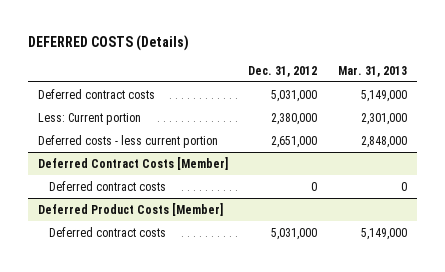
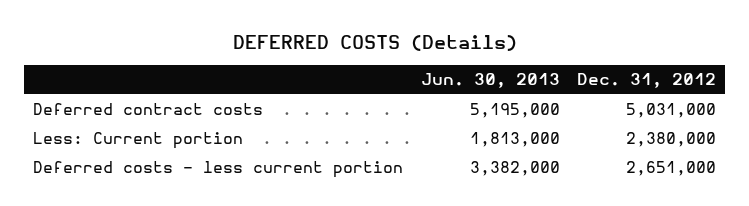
[337,65,407,77] Mar. 31, 2013 -> none
none -> [420,73,560,89] Jun. 30, 2013
[38,156,229,170] Deferred Contract Costs [Member] -> none
[48,180,166,191] Deferred contract costs -> none
[38,202,224,216] Deferred Product Costs [Member] -> none
[48,226,166,237] Deferred contract costs -> none

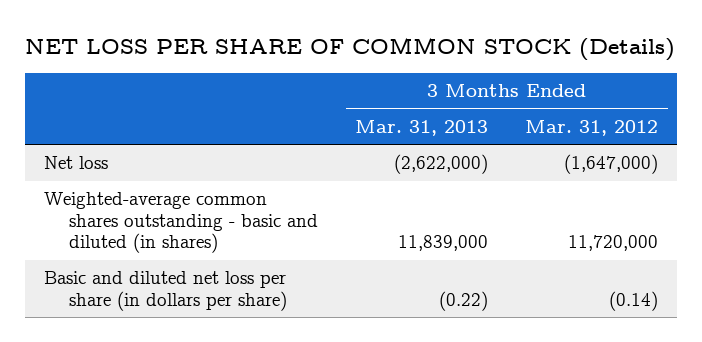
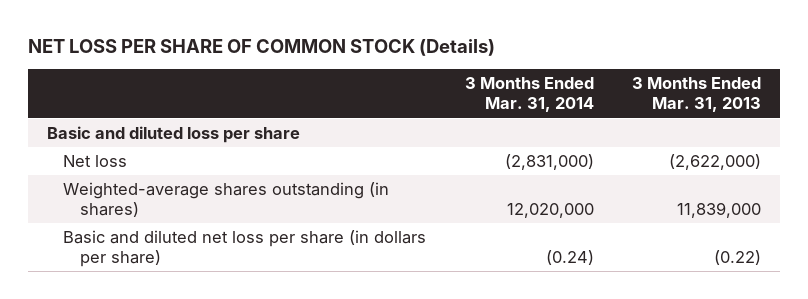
[525,120,659,137] Mar. 31, 2012 -> none
none -> [464,77,594,113] 3 Months Ended Mar. 31, 2014
none -> [46,126,300,144] Basic and diluted loss per share
[44,192,319,254] Weighted-average common shares outstanding - basic and diluted (in shares) -> [63,182,390,218] Weighted-average shares outstanding (in shares)

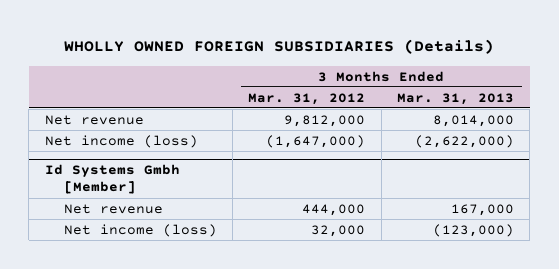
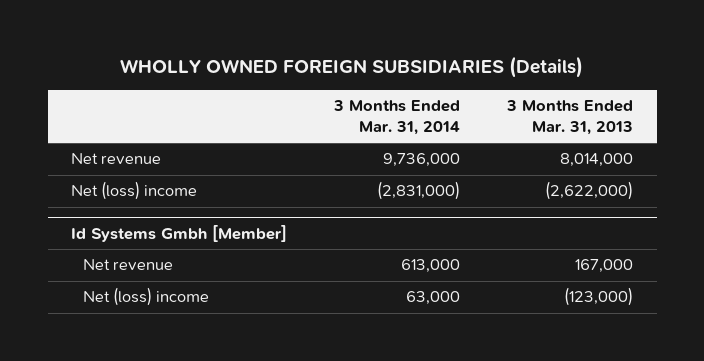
[248,92,366,105] Mar. 31, 2012 -> none
none -> [333,100,461,136] 3 Months Ended Mar. 31, 2014
[44,134,198,148] Net income (loss) -> [71,181,198,201] Net (loss) income
[63,223,217,237] Net income (loss) -> [82,287,209,307] Net (loss) income

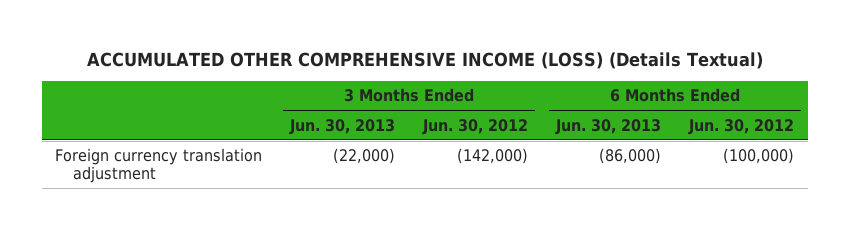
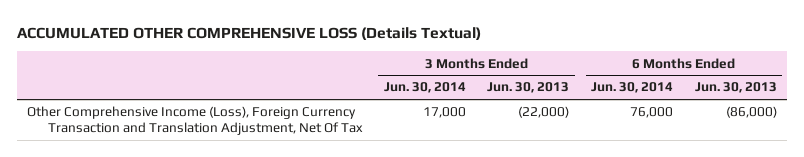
[86,51,763,69] ACCUMULATED OTHER COMPREHENSIVE INCOME (LOSS) (Details Textual) -> [16,26,481,40] ACCUMULATED OTHER COMPREHENSIVE LOSS (Details Textual)
[422,118,529,135] Jun. 30, 2012 -> none
[687,118,794,135] Jun. 30, 2012 -> none
none -> [383,82,466,94] Jun. 30, 2014
none -> [590,82,673,94] Jun. 30, 2014
[55,148,263,184] Foreign currency translation adjustment -> [27,106,364,136] Other Comprehensive Income (Loss), Foreign Currency Transaction and Translation Adjustment, Net Of Tax

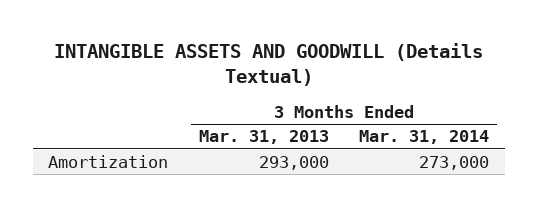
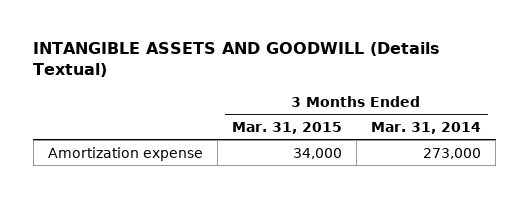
[198,130,329,145] Mar. 31, 2013 -> none
none -> [231,121,342,134] Mar. 31, 2015
[48,155,169,169] Amortization -> [47,146,203,161] Amortization expense

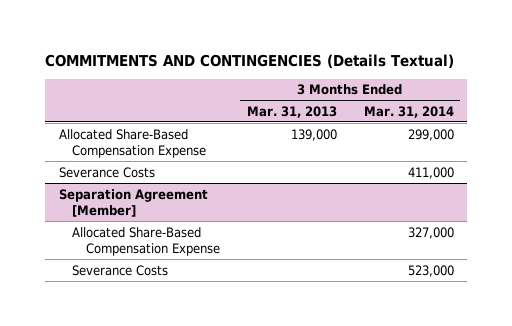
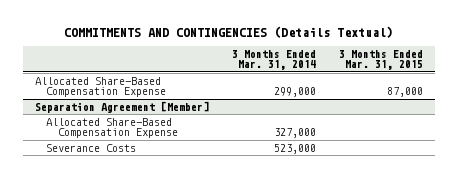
[246,105,337,118] Mar. 31, 2013 -> none
none -> [339,49,424,71] 3 Months Ended Mar. 31, 2015
[58,166,155,178] Severance Costs -> none

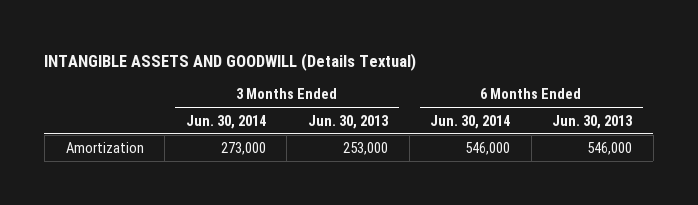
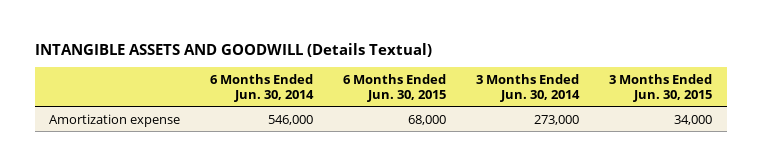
[307,114,389,129] Jun. 30, 2013 -> none
[552,114,634,129] Jun. 30, 2013 -> none
none -> [343,74,447,102] 6 Months Ended Jun. 30, 2015
none -> [608,74,712,102] 3 Months Ended Jun. 30, 2015
[65,142,144,154] Amortization -> [49,113,181,127] Amortization expense

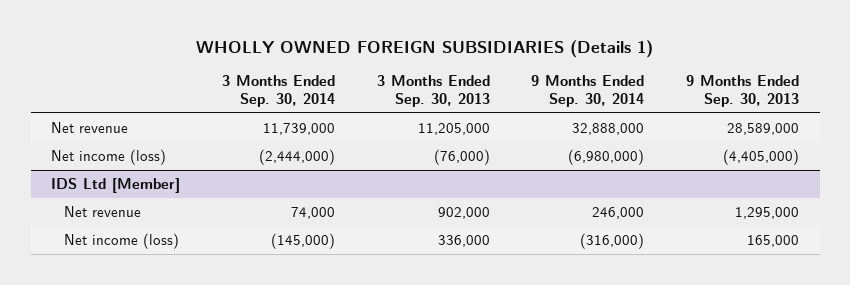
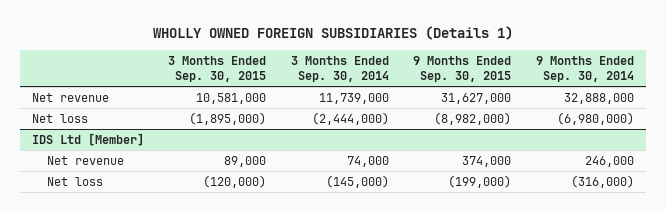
[376,75,490,108] 3 Months Ended Sep. 30, 2013 -> none
[685,75,799,108] 9 Months Ended Sep. 30, 2013 -> none
none -> [168,56,267,83] 3 Months Ended Sep. 30, 2015
none -> [413,56,512,83] 9 Months Ended Sep. 30, 2015
[51,148,167,165] Net income (loss) -> [31,113,88,123] Net loss
[63,232,179,249] Net income (loss) -> [46,176,103,186] Net loss

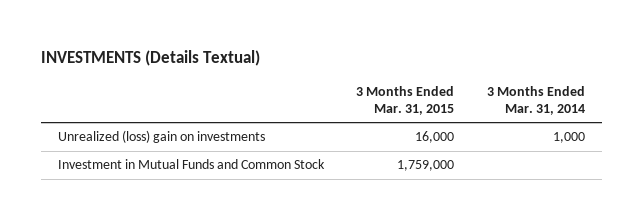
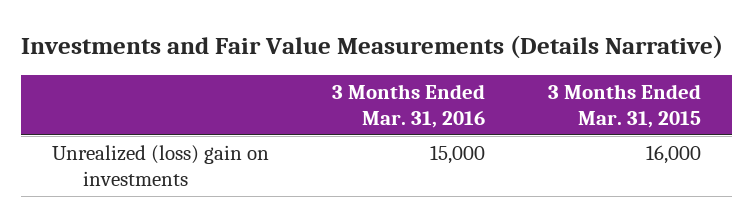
[41,50,261,67] INVESTMENTS (Details Textual) -> [21,34,724,59] Investments and Fair Value Measurements (Details Narrative)
[487,85,586,116] 3 Months Ended Mar. 31, 2014 -> none
none -> [331,83,485,129] 3 Months Ended Mar. 31, 2016
[57,159,325,170] Investment in Mutual Funds and Common Stock -> none

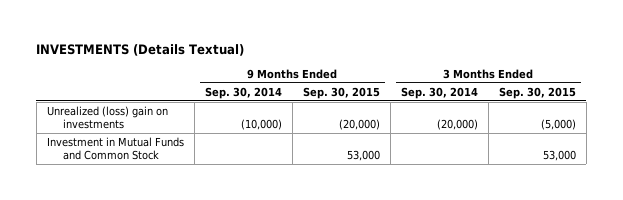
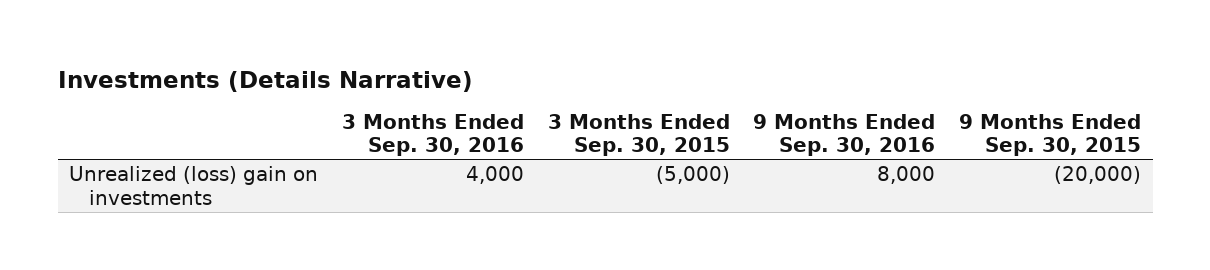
[36,43,245,56] INVESTMENTS (Details Textual) -> [57,70,473,92] Investments (Details Narrative)
[204,86,282,99] Sep. 30, 2014 -> none
[400,86,478,99] Sep. 30, 2014 -> none
none -> [342,113,525,157] 3 Months Ended Sep. 30, 2016
none -> [753,113,936,157] 9 Months Ended Sep. 30, 2016
[46,136,184,160] Investment in Mutual Funds and Common Stock -> none

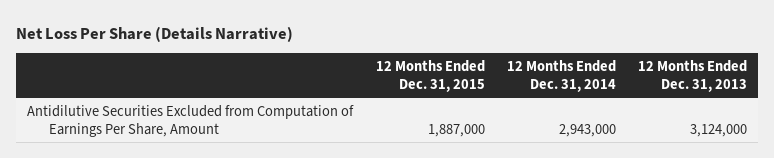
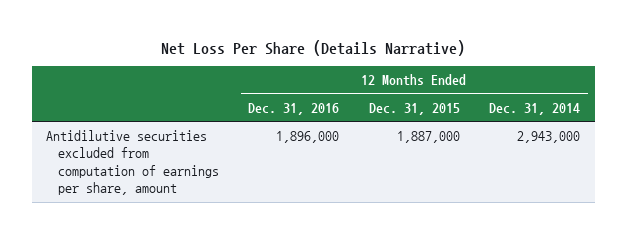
[638,59,748,92] 12 Months Ended Dec. 31, 2013 -> none
none -> [248,102,340,115] Dec. 31, 2016
[27,105,355,137] Antidilutive Securities Excluded from Computation of Earnings Per Share, Amount -> [46,130,220,196] Antidilutive securities excluded from computation of earnings per share, amount

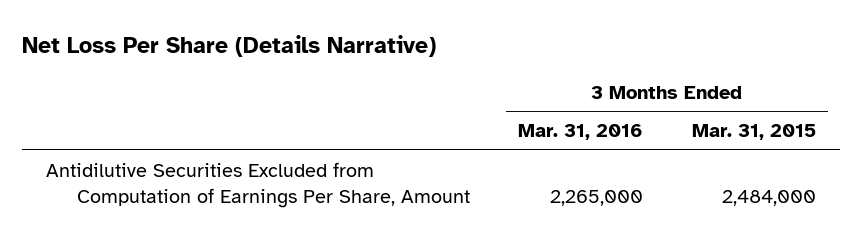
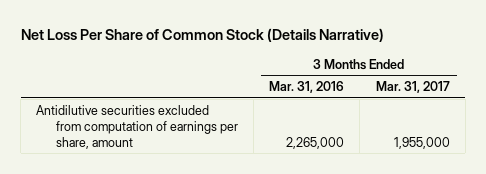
[21,34,436,57] Net Loss Per Share (Details Narrative) -> [20,28,384,43] Net Loss Per Share of Common Stock (Details Narrative)
[691,124,816,141] Mar. 31, 2015 -> none
none -> [375,81,450,94] Mar. 31, 2017
[46,161,470,208] Antidilutive Securities Excluded from Computation of Earnings Per Share, Amount -> [36,104,238,149] Antidilutive securities excluded from computation of earnings per share, amount

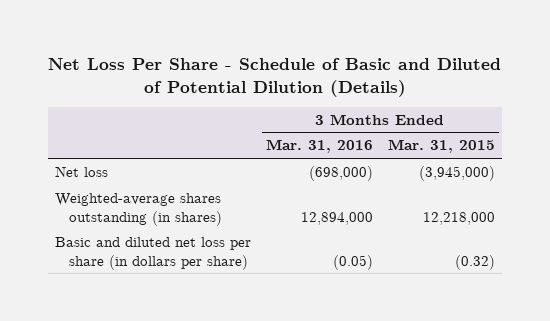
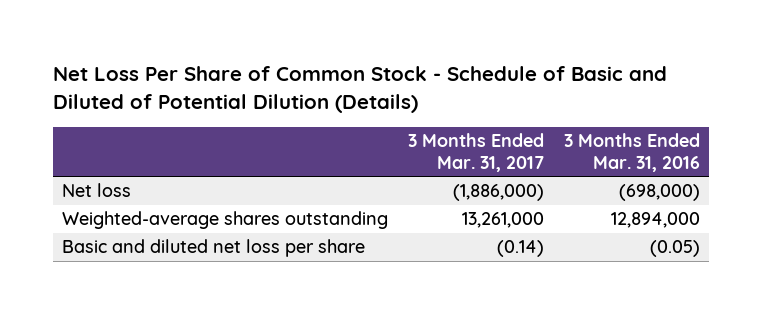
[47,58,501,97] Net Loss Per Share - Schedule of Basic and Diluted of Potential Dilution (Details) -> [52,65,667,113] Net Loss Per Share of Common Stock - Schedule of Basic and Diluted of Potential Dilution (Details)
[387,139,495,154] Mar. 31, 2015 -> none
none -> [408,132,545,172] 3 Months Ended Mar. 31, 2017
[55,192,223,226] Weighted-average shares outstanding (in shares) -> [62,211,389,230] Weighted-average shares outstanding
[55,236,252,270] Basic and diluted net loss per share (in dollars per share) -> [62,239,366,258] Basic and diluted net loss per share

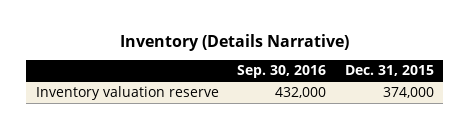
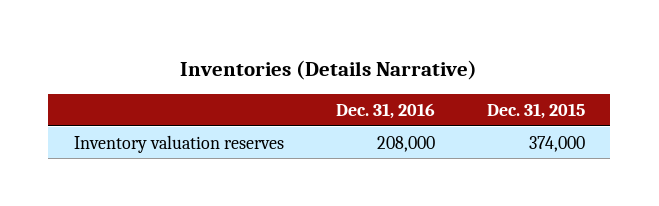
[119,34,349,52] Inventory (Details Narrative) -> [180,60,478,81] Inventories (Details Narrative)
[237,65,327,79] Sep. 30, 2016 -> none
none -> [335,103,435,120] Dec. 31, 2016
[35,86,219,101] Inventory valuation reserve -> [74,134,285,153] Inventory valuation reserves

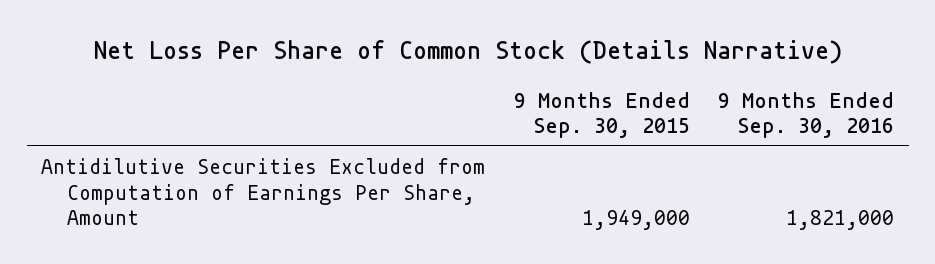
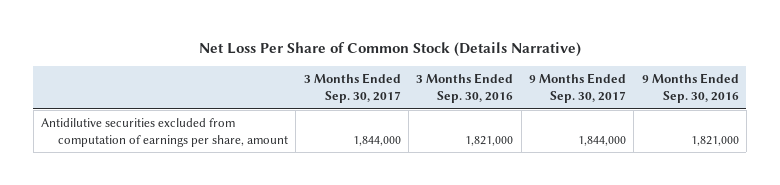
[513,91,690,139] 9 Months Ended Sep. 30, 2015 -> none
none -> [303,73,401,104] 3 Months Ended Sep. 30, 2017
none -> [416,73,514,104] 3 Months Ended Sep. 30, 2016
none -> [529,73,627,104] 9 Months Ended Sep. 30, 2017
[40,158,485,225] Antidilutive Securities Excluded from Computation of Earnings Per Share, Amount -> [40,117,289,147] Antidilutive securities excluded from computation of earnings per share, amount

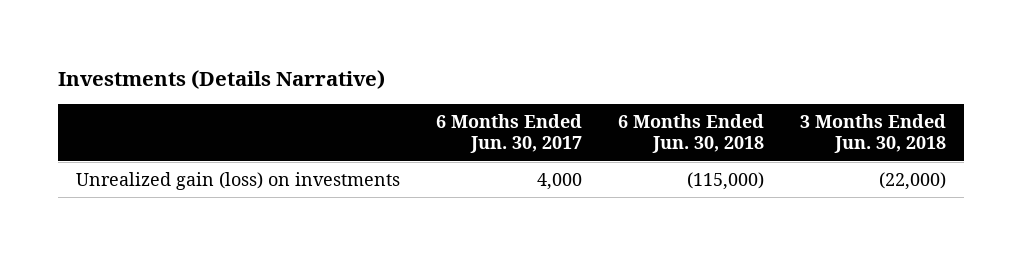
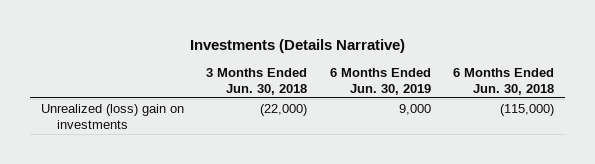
[436,113,583,154] 6 Months Ended Jun. 30, 2017 -> none
none -> [329,68,431,95] 6 Months Ended Jun. 30, 2019
[76,172,401,191] Unrealized gain (loss) on investments -> [40,104,184,129] Unrealized (loss) gain on investments

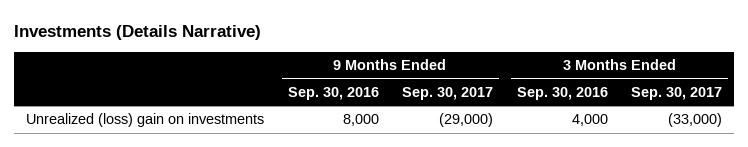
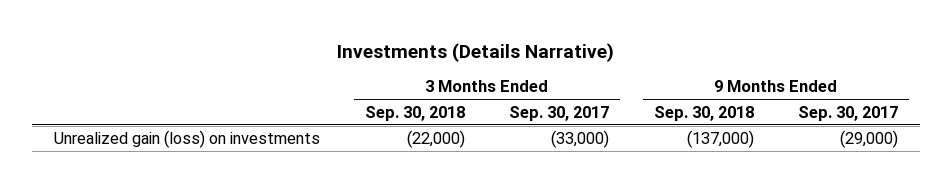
[287,86,379,100] Sep. 30, 2016 -> none
[516,86,608,100] Sep. 30, 2016 -> none
none -> [364,105,465,121] Sep. 30, 2018
none -> [653,105,754,121] Sep. 30, 2018
[26,113,265,128] Unrealized (loss) gain on investments -> [54,130,321,149] Unrealized gain (loss) on investments

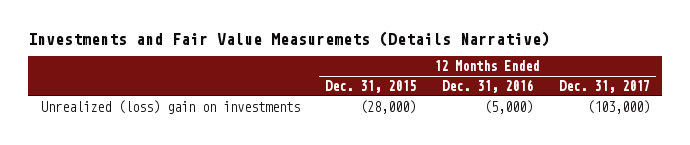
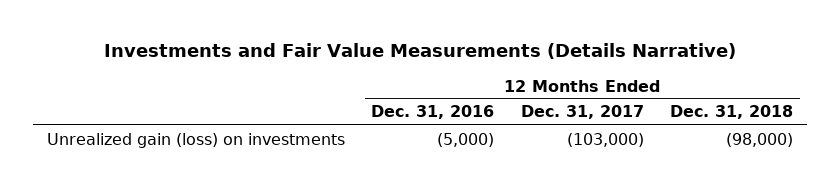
[27,31,550,48] Investments and Fair Value Measuremets (Details Narrative) -> [103,43,736,60] Investments and Fair Value Measurements (Details Narrative)
[325,80,417,94] Dec. 31, 2015 -> none
none -> [670,105,794,120] Dec. 31, 2018
[40,99,300,114] Unrealized (loss) gain on investments -> [46,132,345,148] Unrealized gain (loss) on investments

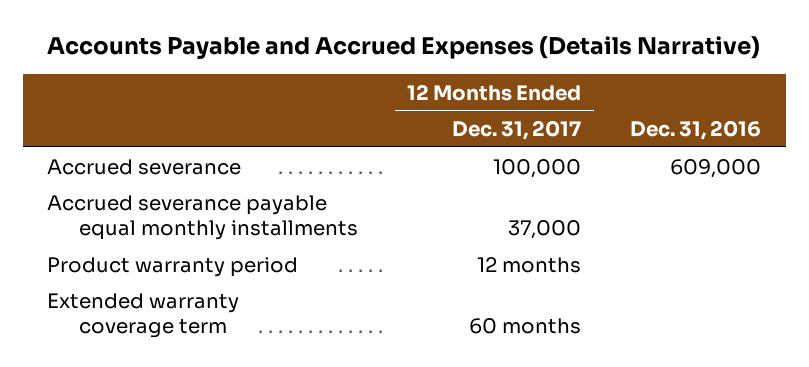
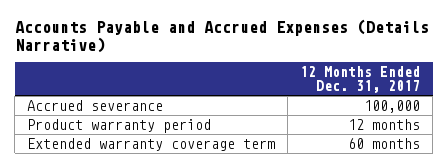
[630,120,762,141] Dec. 31, 2016 -> none
[47,194,359,240] Accrued severance payable equal monthly installments -> none

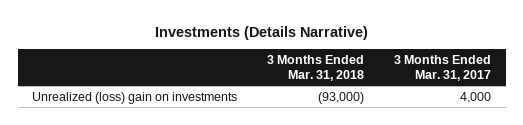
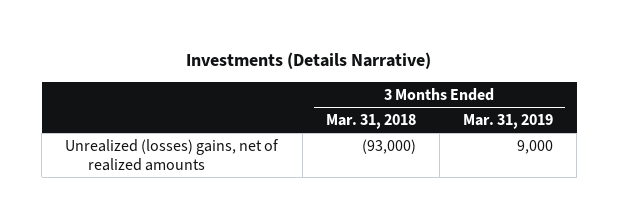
[393,55,491,82] 3 Months Ended Mar. 31, 2017 -> none
none -> [463,114,554,130] Mar. 31, 2019
[32,91,238,104] Unrealized (loss) gain on investments -> [65,138,280,172] Unrealized (losses) gains, net of realized amounts

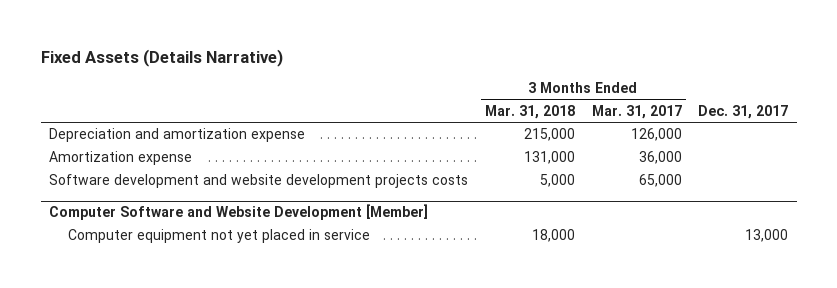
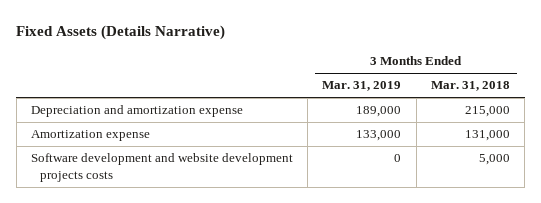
[591,104,682,119] Mar. 31, 2017 -> none
[698,104,789,119] Dec. 31, 2017 -> none
none -> [322,81,402,92] Mar. 31, 2019
[49,204,429,221] Computer Software and Website Development [Member] -> none
[68,229,371,244] Computer equipment not yet placed in service -> none

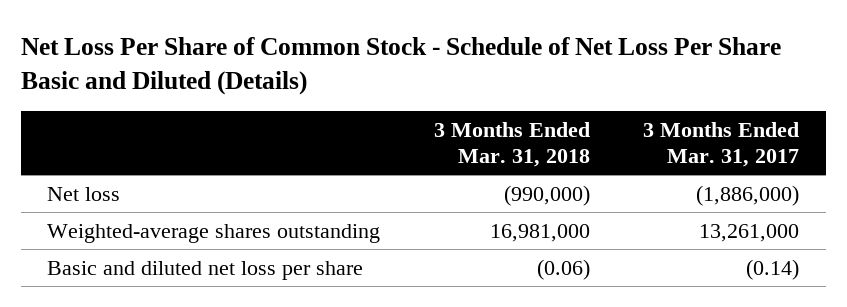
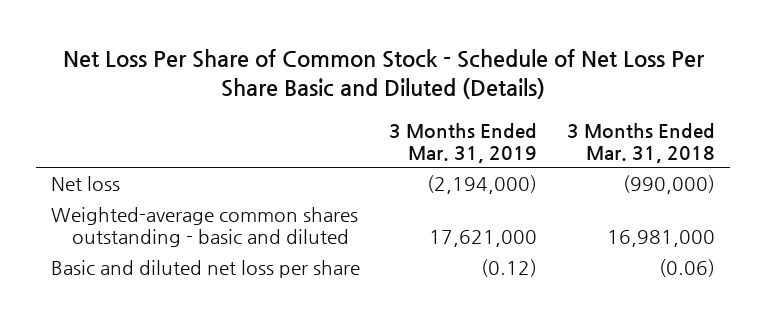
[643,121,800,168] 3 Months Ended Mar. 31, 2017 -> none
none -> [389,122,538,163] 3 Months Ended Mar. 31, 2019
[47,223,381,243] Weighted-average shares outstanding -> [50,207,358,248] Weighted-average common shares outstanding - basic and diluted

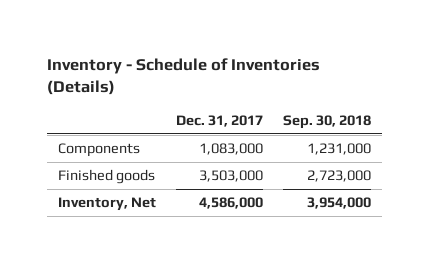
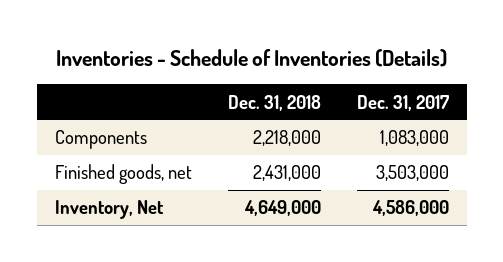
[47,57,321,96] Inventory - Schedule of Inventories (Details) -> [55,48,447,67] Inventories - Schedule of Inventories (Details)
[283,114,372,129] Sep. 30, 2018 -> none
none -> [227,94,321,111] Dec. 31, 2018
[57,169,155,185] Finished goods -> [54,164,192,185] Finished goods, net

